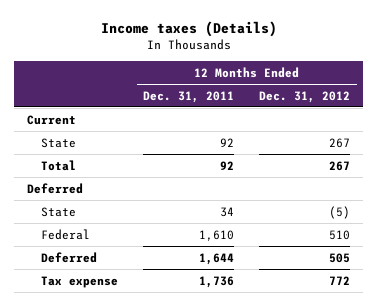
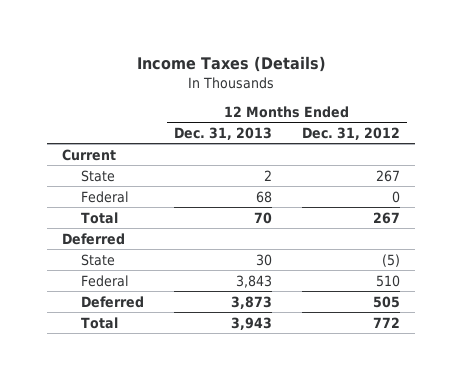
[100,20,277,37] Income taxes (Details) -> [136,55,326,72] Income Taxes (Details)
[143,90,235,103] Dec. 31, 2011 -> none
none -> [174,127,273,141] Dec. 31, 2013
none -> [81,190,130,203] Federal
[41,275,119,288] Tax expense -> [81,316,119,329] Total

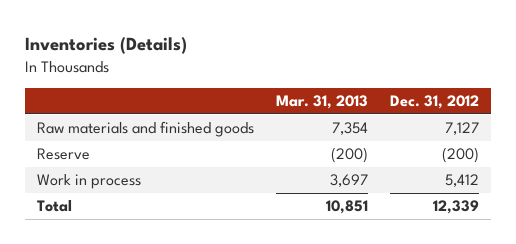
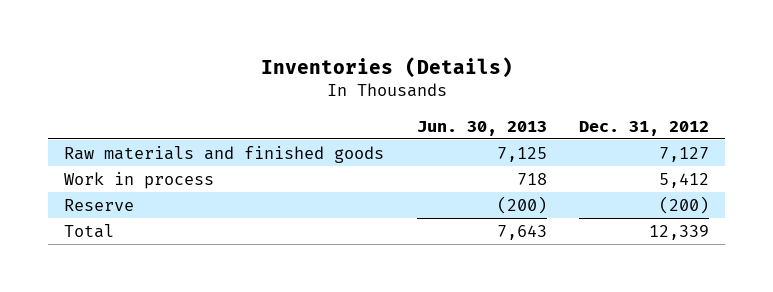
[275,95,368,110] Mar. 31, 2013 -> none
none -> [416,120,547,136] Jun. 30, 2013
[36,148,90,161] Reserve -> [63,198,134,211] Reserve

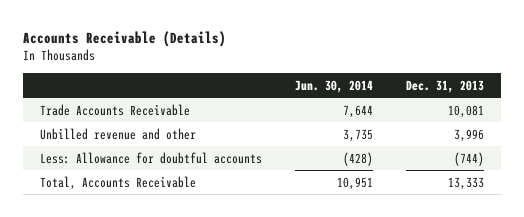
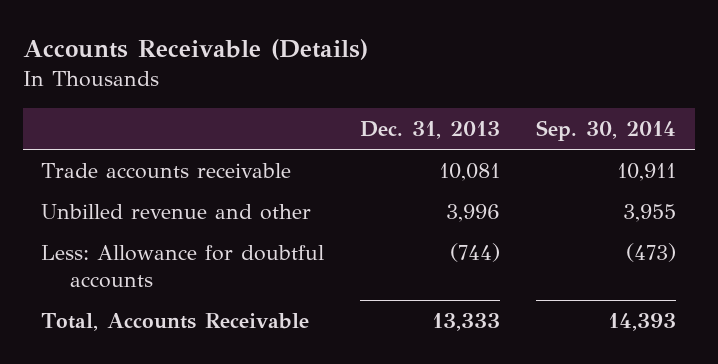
[295,79,374,93] Jun. 30, 2014 -> none
none -> [536,120,677,142] Sep. 30, 2014
[39,103,190,116] Trade Accounts Receivable -> [41,163,292,180] Trade accounts receivable

